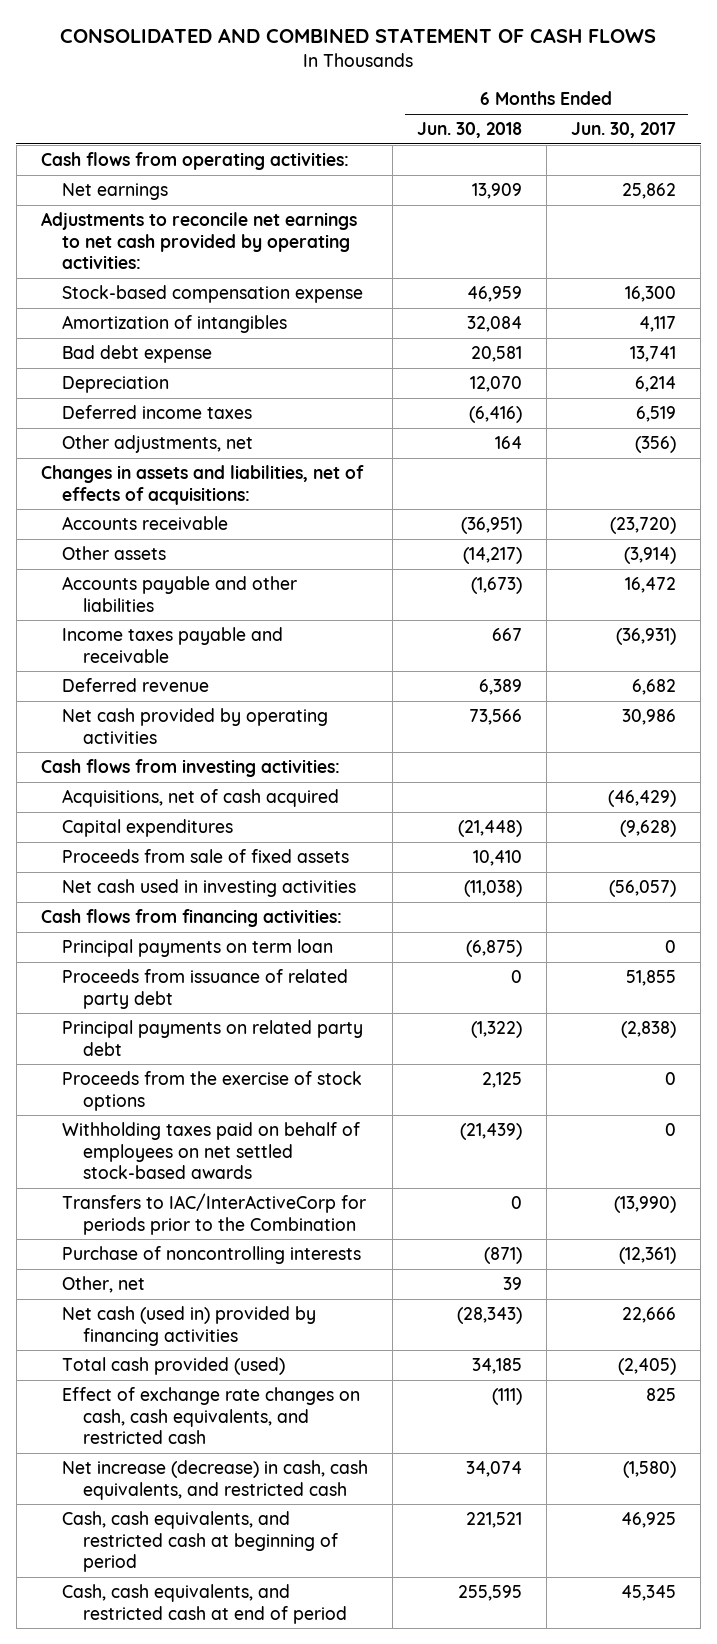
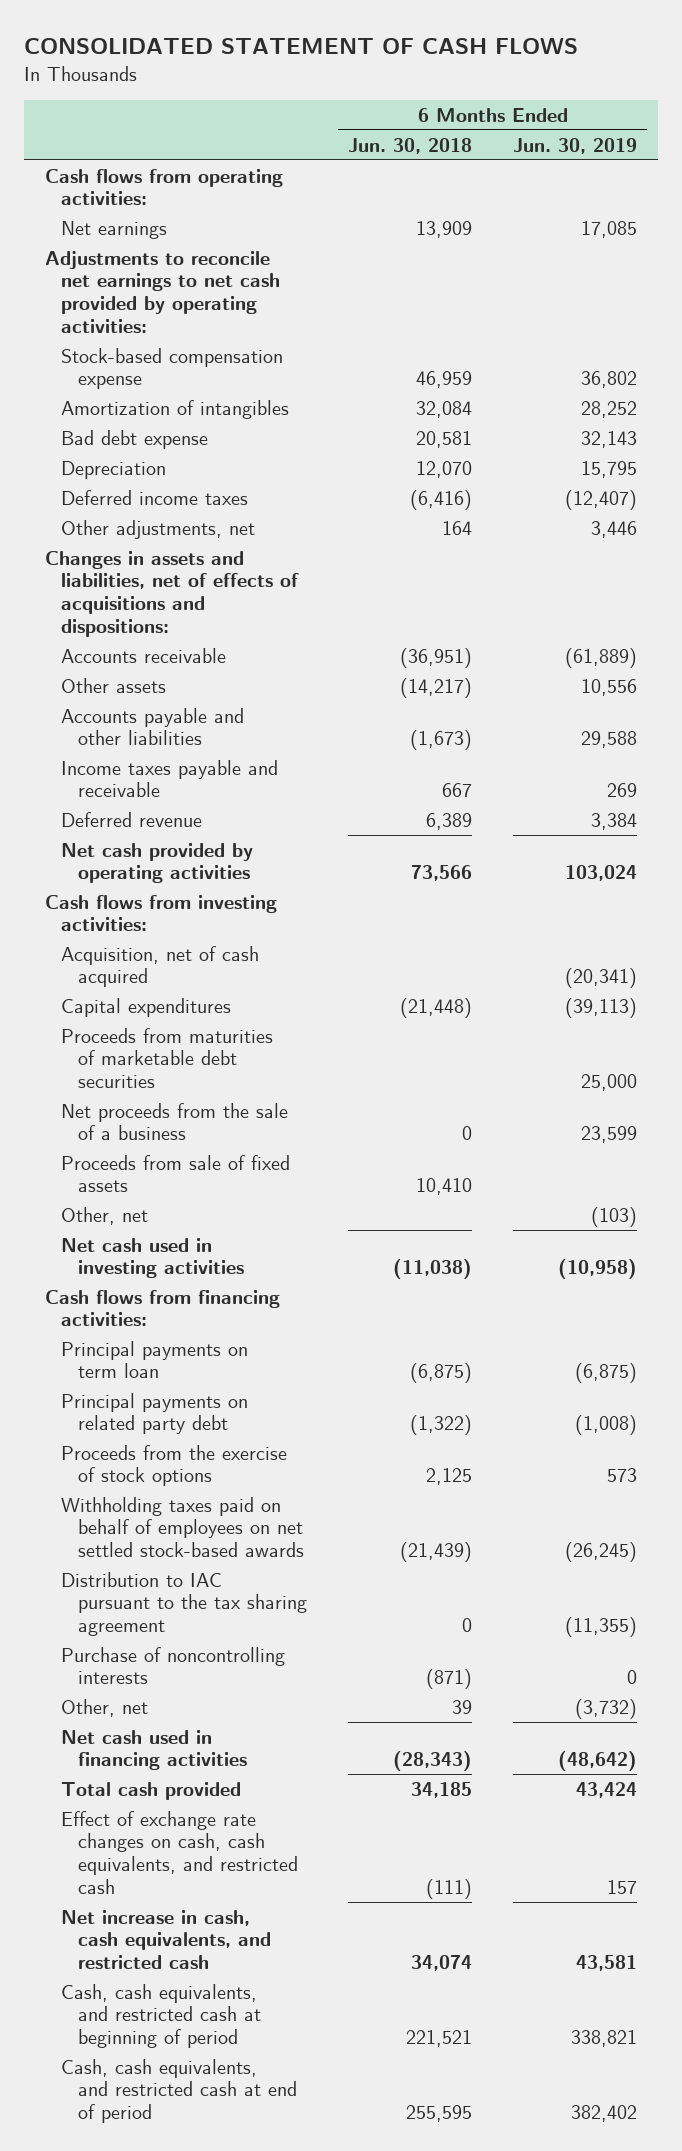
[60,28,657,44] CONSOLIDATED AND COMBINED STATEMENT OF CASH FLOWS -> [24,38,579,55] CONSOLIDATED STATEMENT OF CASH FLOWS
[571,122,677,139] Jun. 30, 2017 -> none
none -> [513,137,638,154] Jun. 30, 2019
[40,465,364,505] Changes in assets and liabilities, net of effects of acquisitions: -> [44,550,300,637] Changes in assets and liabilities, net of effects of acquisitions and dispositions:
[61,789,339,808] Acquisitions, net of cash acquired -> [61,945,260,988] Acquisition, net of cash acquired
none -> [61,1027,274,1088] Proceeds from maturities of marketable debt securities
none -> [61,1102,289,1141] Net proceeds from the sale of a business
none -> [61,1206,149,1225] Other, net
[61,969,348,1009] Proceeds from issuance of related party debt -> none
[61,1193,366,1235] Transfers to IAC/InterActiveCorp for periods prior to the Combination -> none
none -> [61,1571,307,1636] Distribution to IAC pursuant to the tax sharing agreement
[61,1306,316,1346] Net cash (used in) provided by financing activities -> [61,1729,247,1771] Net cash used in financing activities
[61,1357,285,1376] Total cash provided (used) -> [61,1781,242,1800] Total cash provided
[61,1460,368,1500] Net increase (decrease) in cash, cash equivalents, and restricted cash -> [61,1909,271,1969] Net increase in cash, cash equivalents, and restricted cash

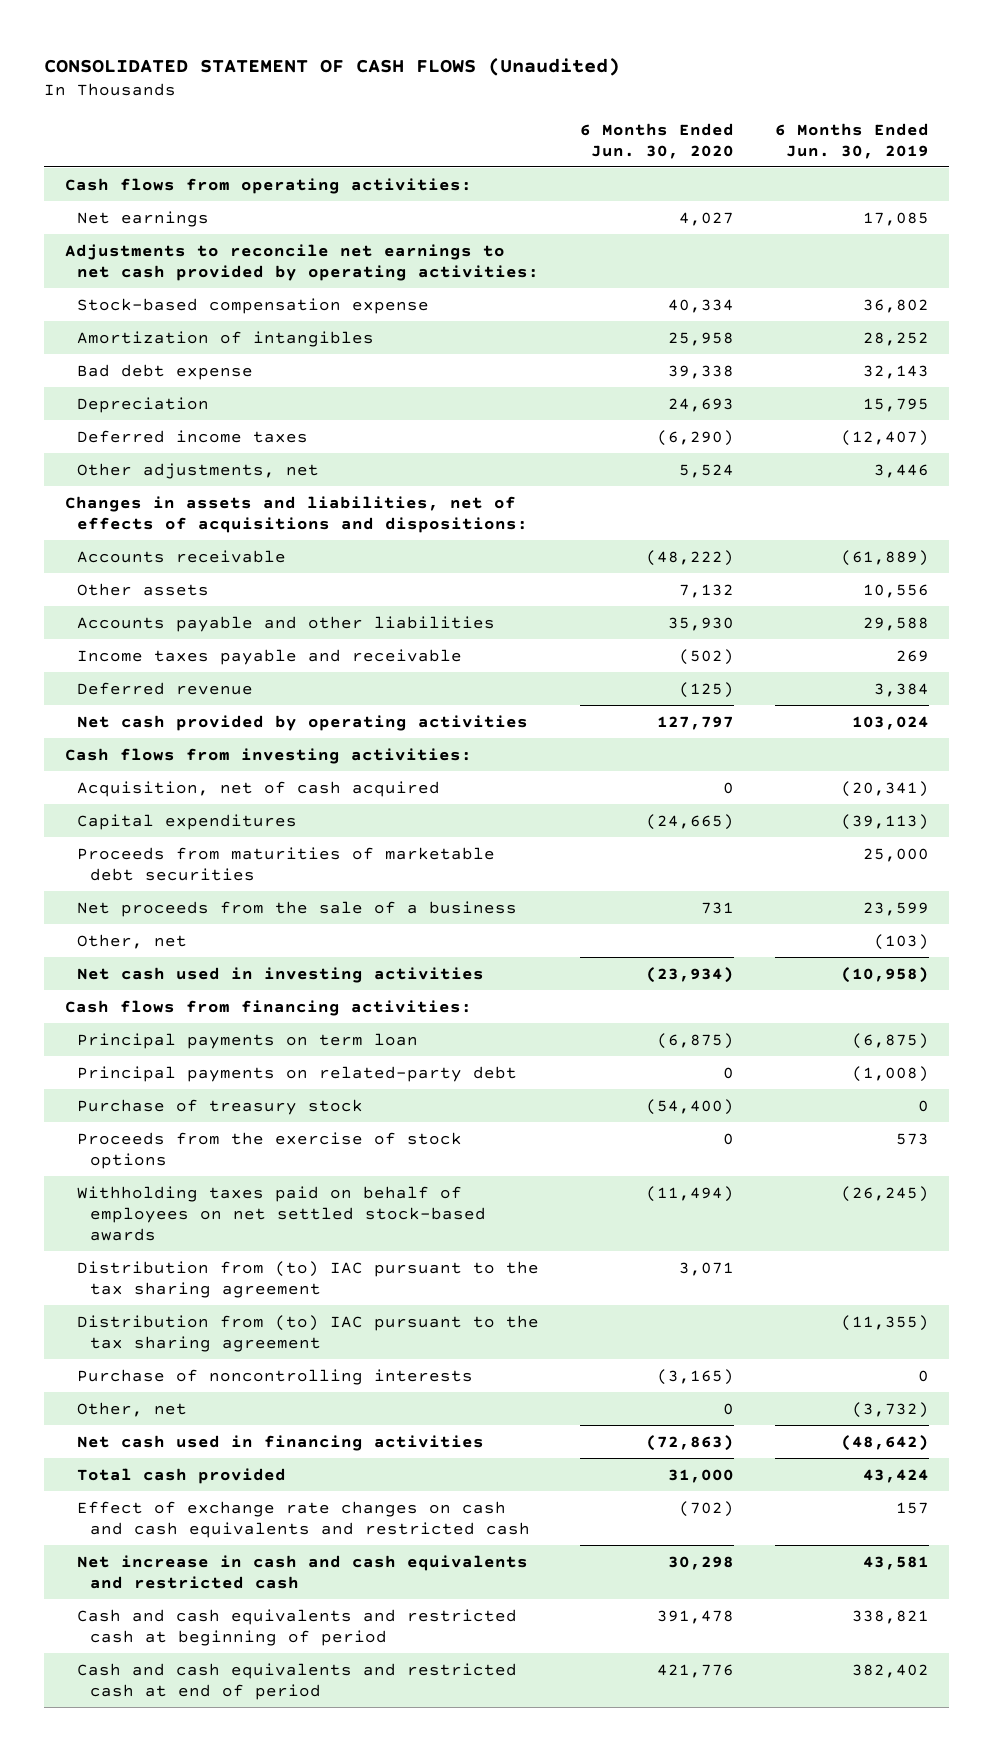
[24,38,579,55] CONSOLIDATED STATEMENT OF CASH FLOWS -> [44,57,621,76] CONSOLIDATED STATEMENT OF CASH FLOWS (Unaudited)
[347,137,472,154] Jun. 30, 2018 -> none
none -> [579,122,734,159] 6 Months Ended Jun. 30, 2020
[61,1154,291,1193] Proceeds from sale of fixed assets -> none
[61,1392,249,1435] Principal payments on related party debt -> [77,1065,518,1082] Principal payments on related-party debt
none -> [77,1098,364,1115] Purchase of treasury stock
none -> [77,1260,540,1298] Distribution from (to) IAC pursuant to the tax sharing agreement
[61,1571,307,1636] Distribution to IAC pursuant to the tax sharing agreement -> [77,1314,540,1352] Distribution from (to) IAC pursuant to the tax sharing agreement
[61,1810,298,1894] Effect of exchange rate changes on cash, cash equivalents, and restricted cash -> [77,1500,530,1538] Effect of exchange rate changes on cash and cash equivalents and restricted cash
[61,1909,271,1969] Net increase in cash, cash equivalents, and restricted cash -> [77,1554,529,1589] Net increase in cash and cash equivalents and restricted cash
[61,1983,261,2048] Cash, cash equivalents, and restricted cash at beginning of period -> [77,1608,518,1646] Cash and cash equivalents and restricted cash at beginning of period
[61,2058,297,2123] Cash, cash equivalents, and restricted cash at end of period -> [77,1662,518,1700] Cash and cash equivalents and restricted cash at end of period

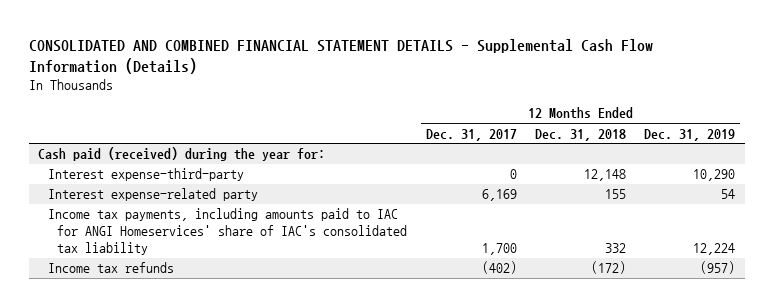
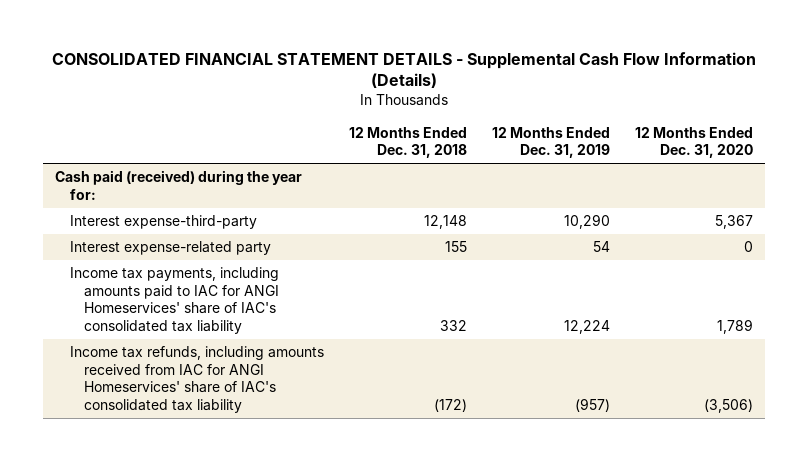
[28,38,653,74] CONSOLIDATED AND COMBINED FINANCIAL STATEMENT DETAILS - Supplemental Cash Flow Information (Details) -> [52,51,757,89] CONSOLIDATED FINANCIAL STATEMENT DETAILS - Supplemental Cash Flow Information (Details)
[425,128,517,141] Dec. 31, 2017 -> none
none -> [634,126,753,159] 12 Months Ended Dec. 31, 2020
[47,262,174,274] Income tax refunds -> [69,346,324,414] Income tax refunds, including amounts received from IAC for ANGI Homeservices' share of IAC's consolidated tax liability

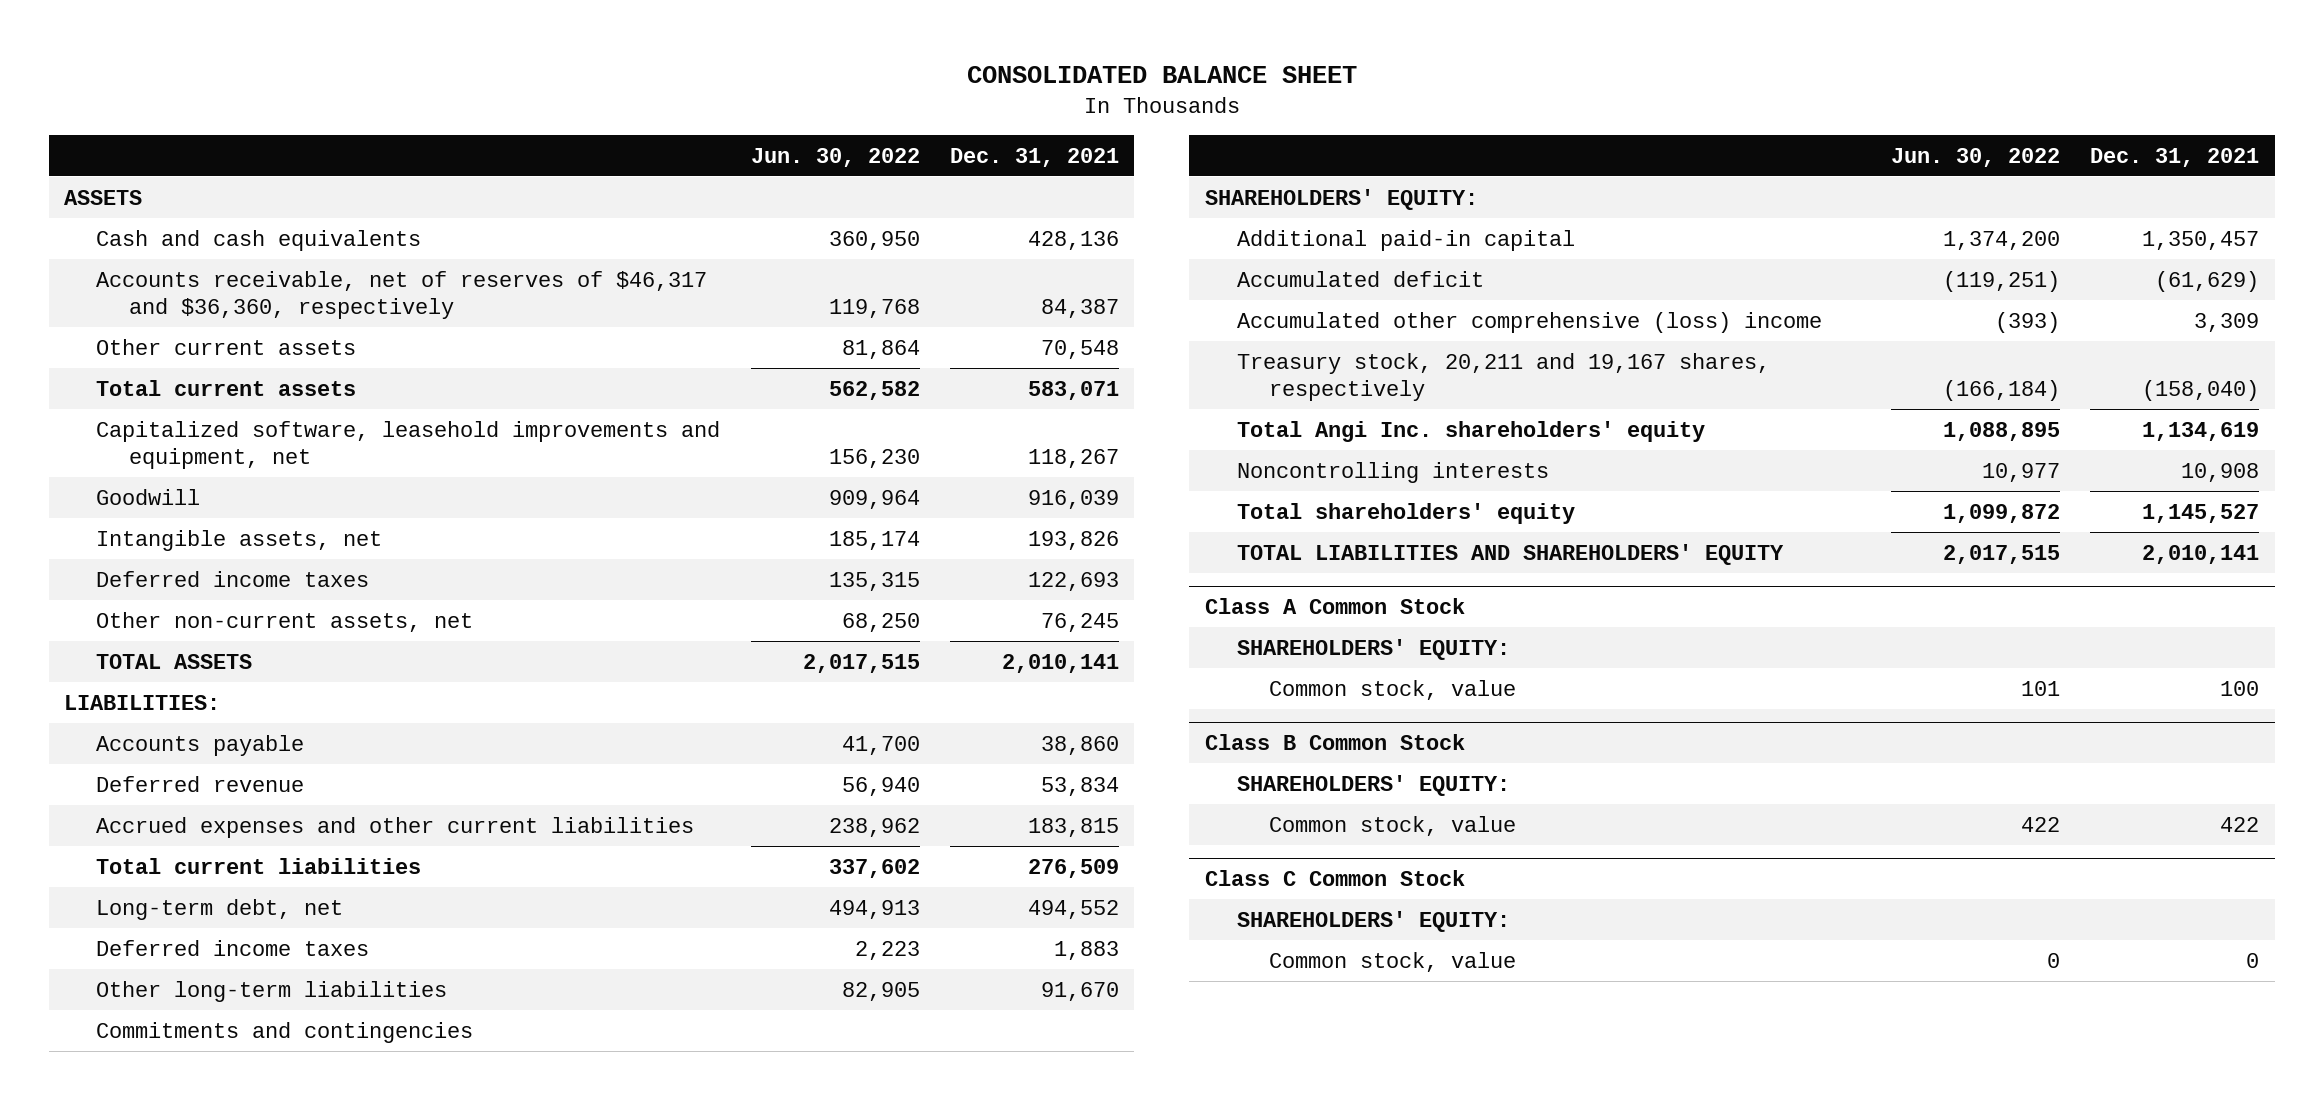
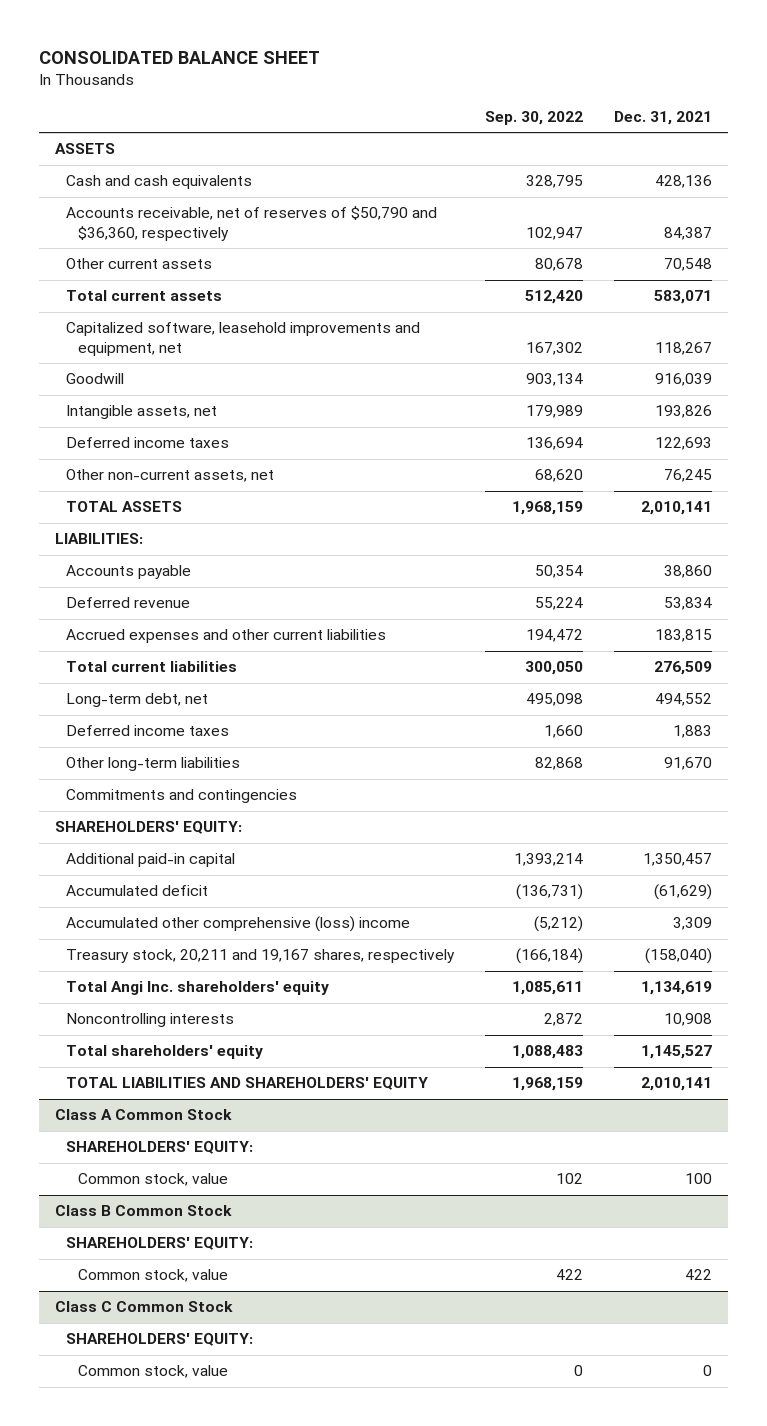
[750,147,920,167] Jun. 30, 2022 -> none
none -> [485,110,584,125] Sep. 30, 2022
[96,270,708,319] Accounts receivable, net of reserves of $46,317 and $36,360, respectively -> [66,206,438,241] Accounts receivable, net of reserves of $50,790 and $36,360, respectively

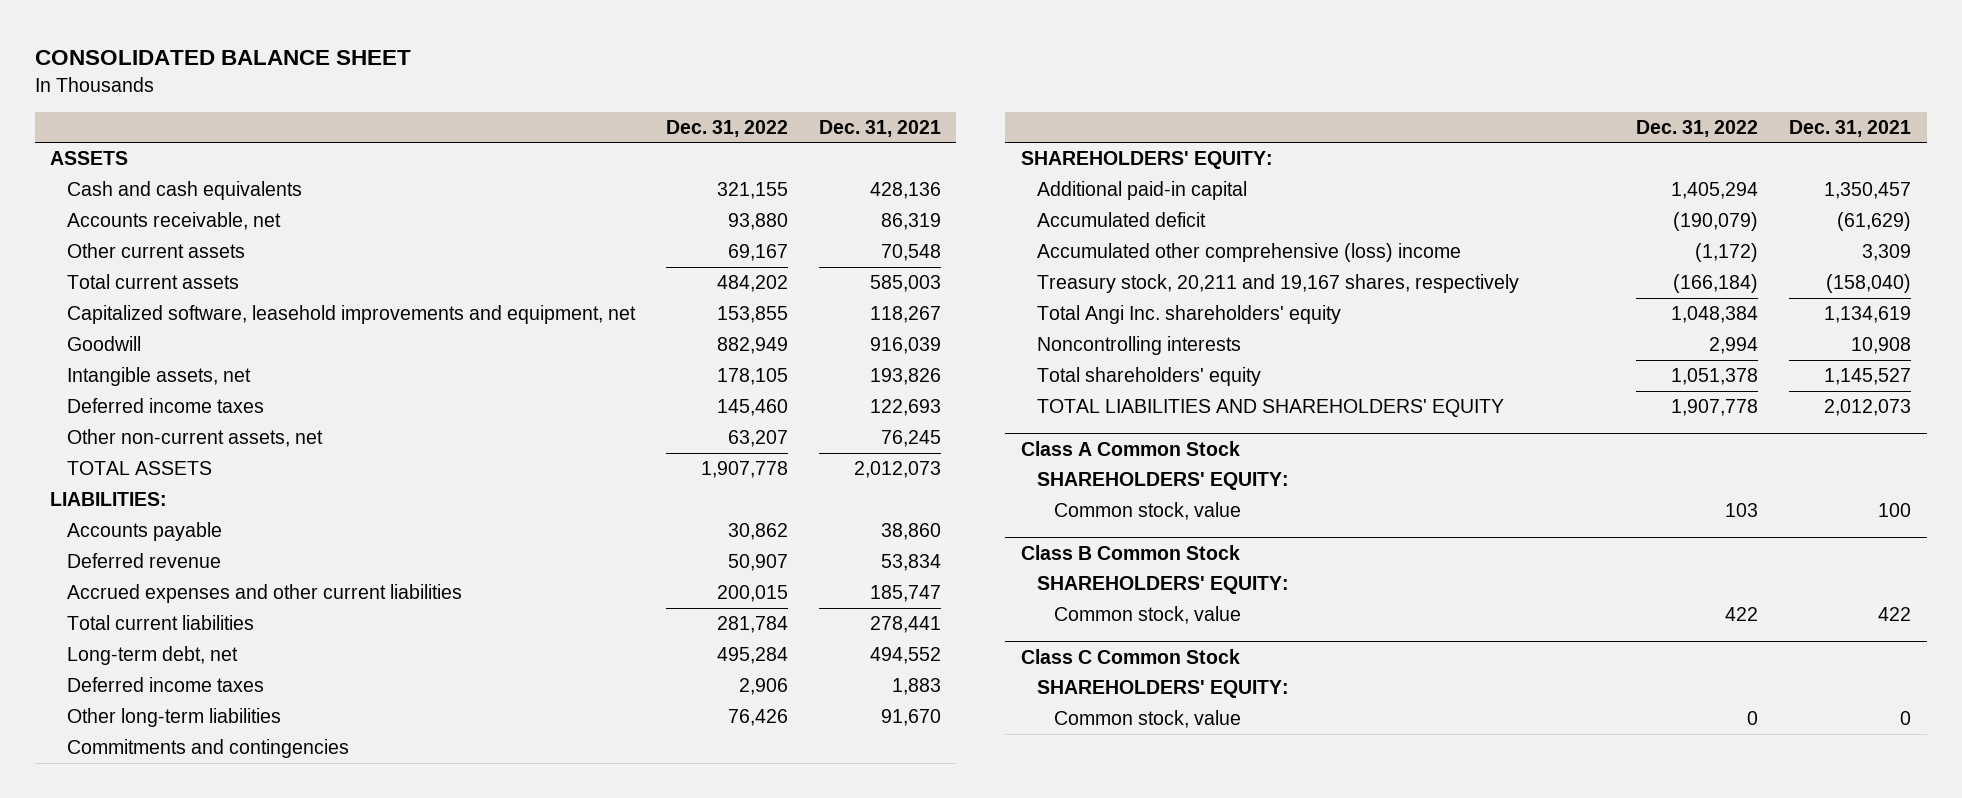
[485,110,584,125] Sep. 30, 2022 -> none
none -> [665,119,788,137] Dec. 31, 2022
[66,206,438,241] Accounts receivable, net of reserves of $50,790 and $36,360, respectively -> [66,212,281,231] Accounts receivable, net
[664,226,713,240] 84,387 -> [880,213,941,231] 86,319
[654,290,713,305] 583,071 -> [869,275,941,293] 585,003
[641,501,713,516] 2,010,141 -> [853,461,941,479] 2,012,073
[655,629,713,643] 183,815 -> [869,585,941,603] 185,747
[654,661,713,676] 276,509 -> [869,616,941,634] 278,441
[641,1077,713,1092] 2,010,141 -> [1824,399,1912,417] 2,012,073

